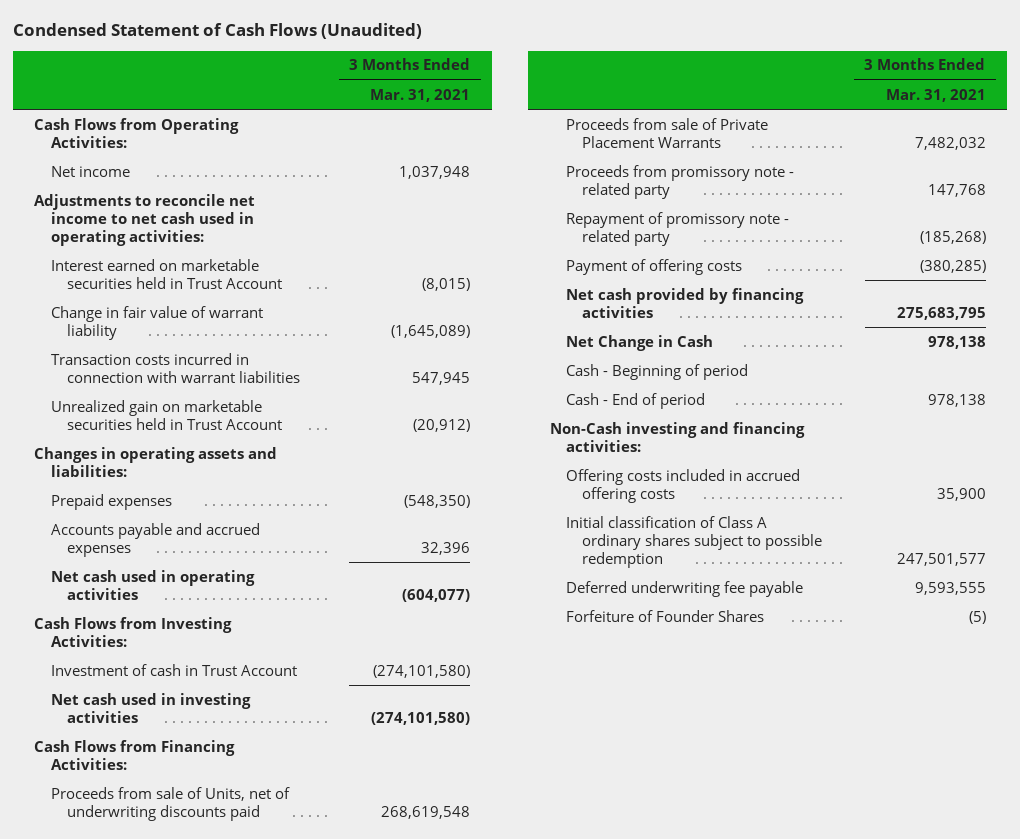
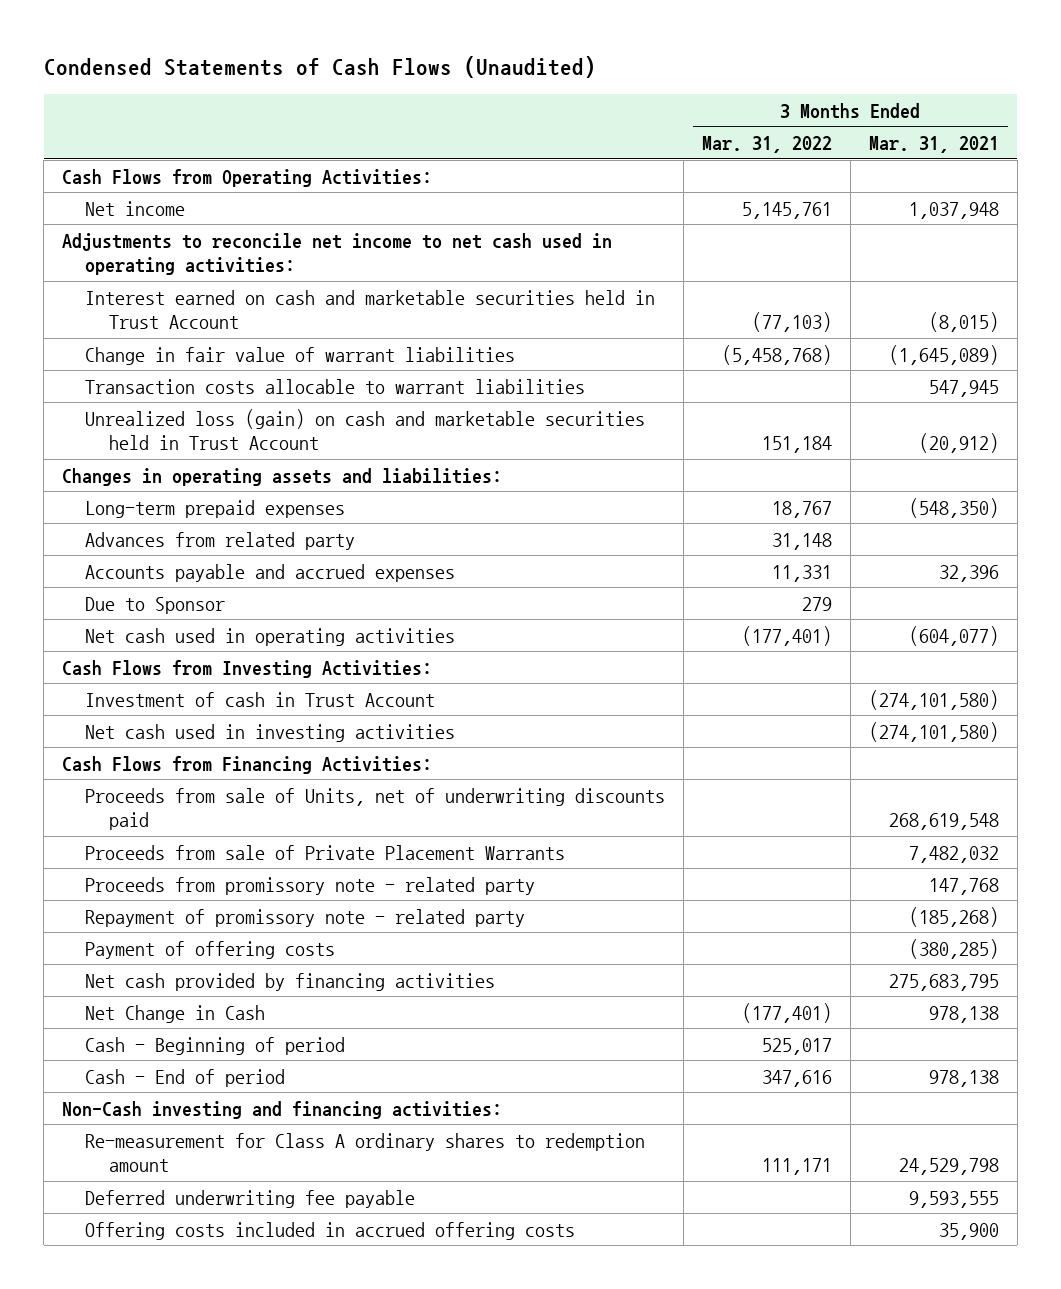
[13,22,423,39] Condensed Statement of Cash Flows (Unaudited) -> [43,56,596,79] Condensed Statements of Cash Flows (Unaudited)
none -> [702,135,833,153] Mar. 31, 2022
[50,258,282,289] Interest earned on marketable securities held in Trust Account -> [85,289,656,330] Interest earned on cash and marketable securities held in Trust Account
[50,305,263,340] Change in fair value of warrant liability -> [85,346,516,365] Change in fair value of warrant liabilities
[50,352,300,383] Transaction costs incurred in connection with warrant liabilities -> [85,378,586,394] Transaction costs allocable to warrant liabilities
[50,399,282,430] Unrealized gain on marketable securities held in Trust Account -> [85,408,646,451] Unrealized loss (gain) on cash and marketable securities held in Trust Account
[50,493,172,510] Prepaid expenses -> [85,499,346,518] Long-term prepaid expenses
none -> [85,531,356,550] Advances from related party
none -> [85,596,226,614] Due to Sponsor
[565,515,822,568] Initial classification of Class A ordinary shares subject to possible redemption -> none
none -> [85,1132,646,1173] Re-measurement for Class A ordinary shares to redemption amount
[565,609,764,622] Forfeiture of Founder Shares -> none
[565,468,800,503] Offering costs included in accrued offering costs -> [85,1221,576,1240] Offering costs included in accrued offering costs

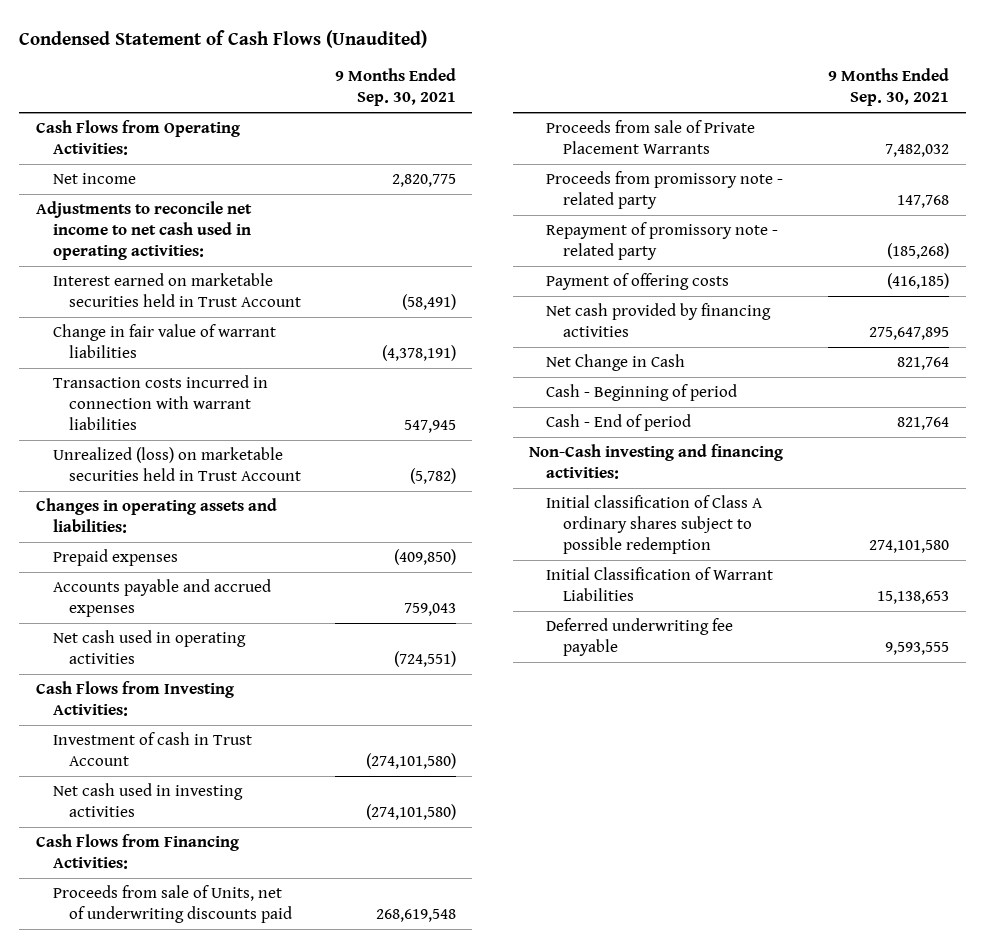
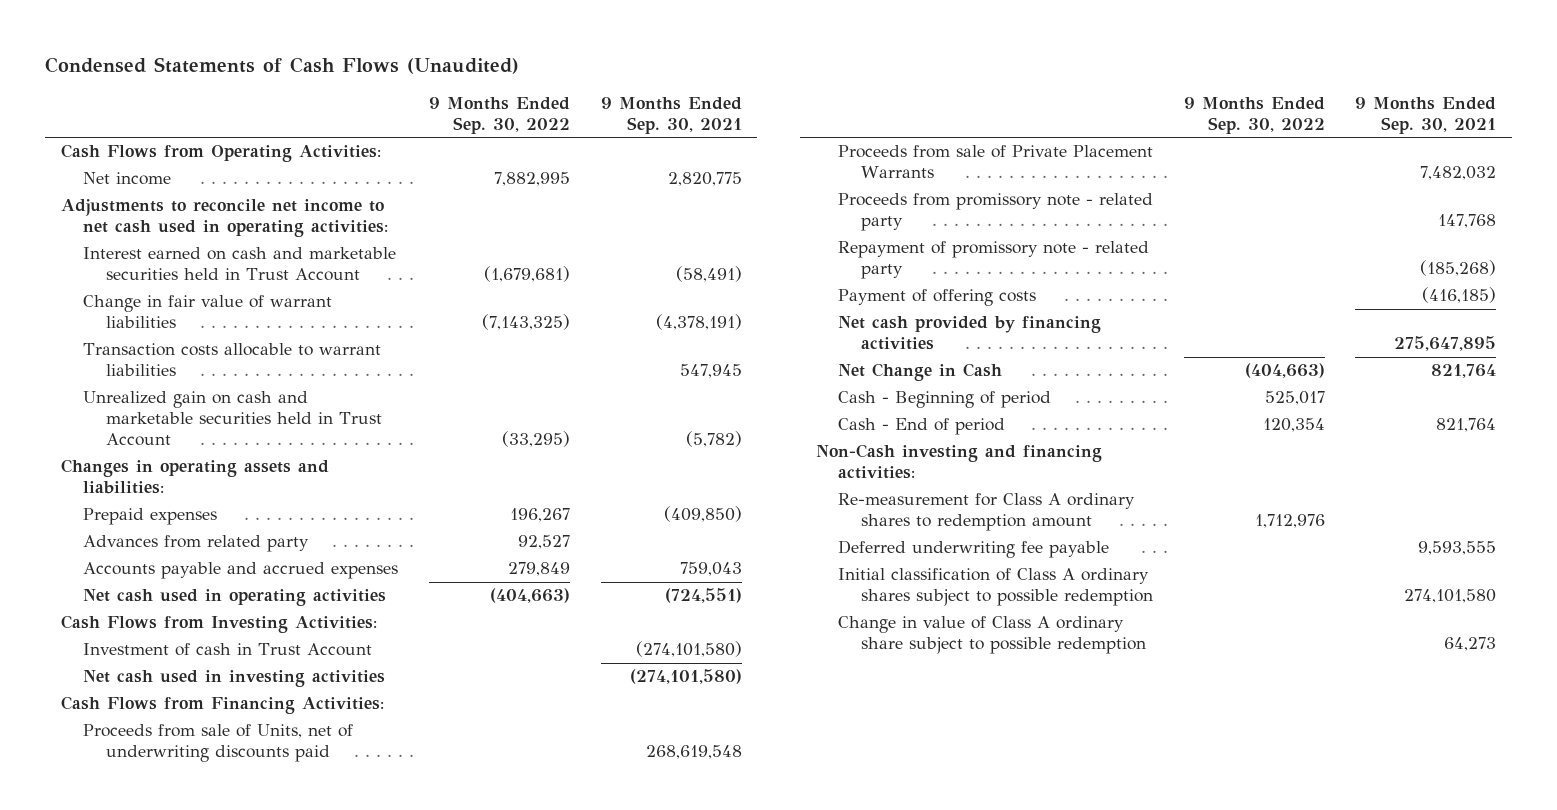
[19,29,428,48] Condensed Statement of Cash Flows (Unaudited) -> [45,57,520,75] Condensed Statements of Cash Flows (Unaudited)
none -> [428,96,570,134] 9 Months Ended Sep. 30, 2022
[52,273,302,308] Interest earned on marketable securities held in Trust Account -> [83,247,397,282] Interest earned on cash and marketable securities held in Trust Account
[52,375,268,431] Transaction costs incurred in connection with warrant liabilities -> [83,343,382,377] Transaction costs allocable to warrant liabilities
[52,447,302,482] Unrealized (loss) on marketable securities held in Trust Account -> [83,391,382,447] Unrealized gain on cash and marketable securities held in Trust Account
none -> [83,535,310,553] Advances from related party
[546,567,774,602] Initial Classification of Warrant Liabilities -> none
none -> [838,493,1136,532] Re-measurement for Class A ordinary shares to redemption amount
[546,495,764,555] Initial classification of Class A ordinary shares subject to possible redemption -> [838,568,1153,607] Initial classification of Class A ordinary shares subject to possible redemption
none -> [838,616,1146,655] Change in value of Class A ordinary share subject to possible redemption

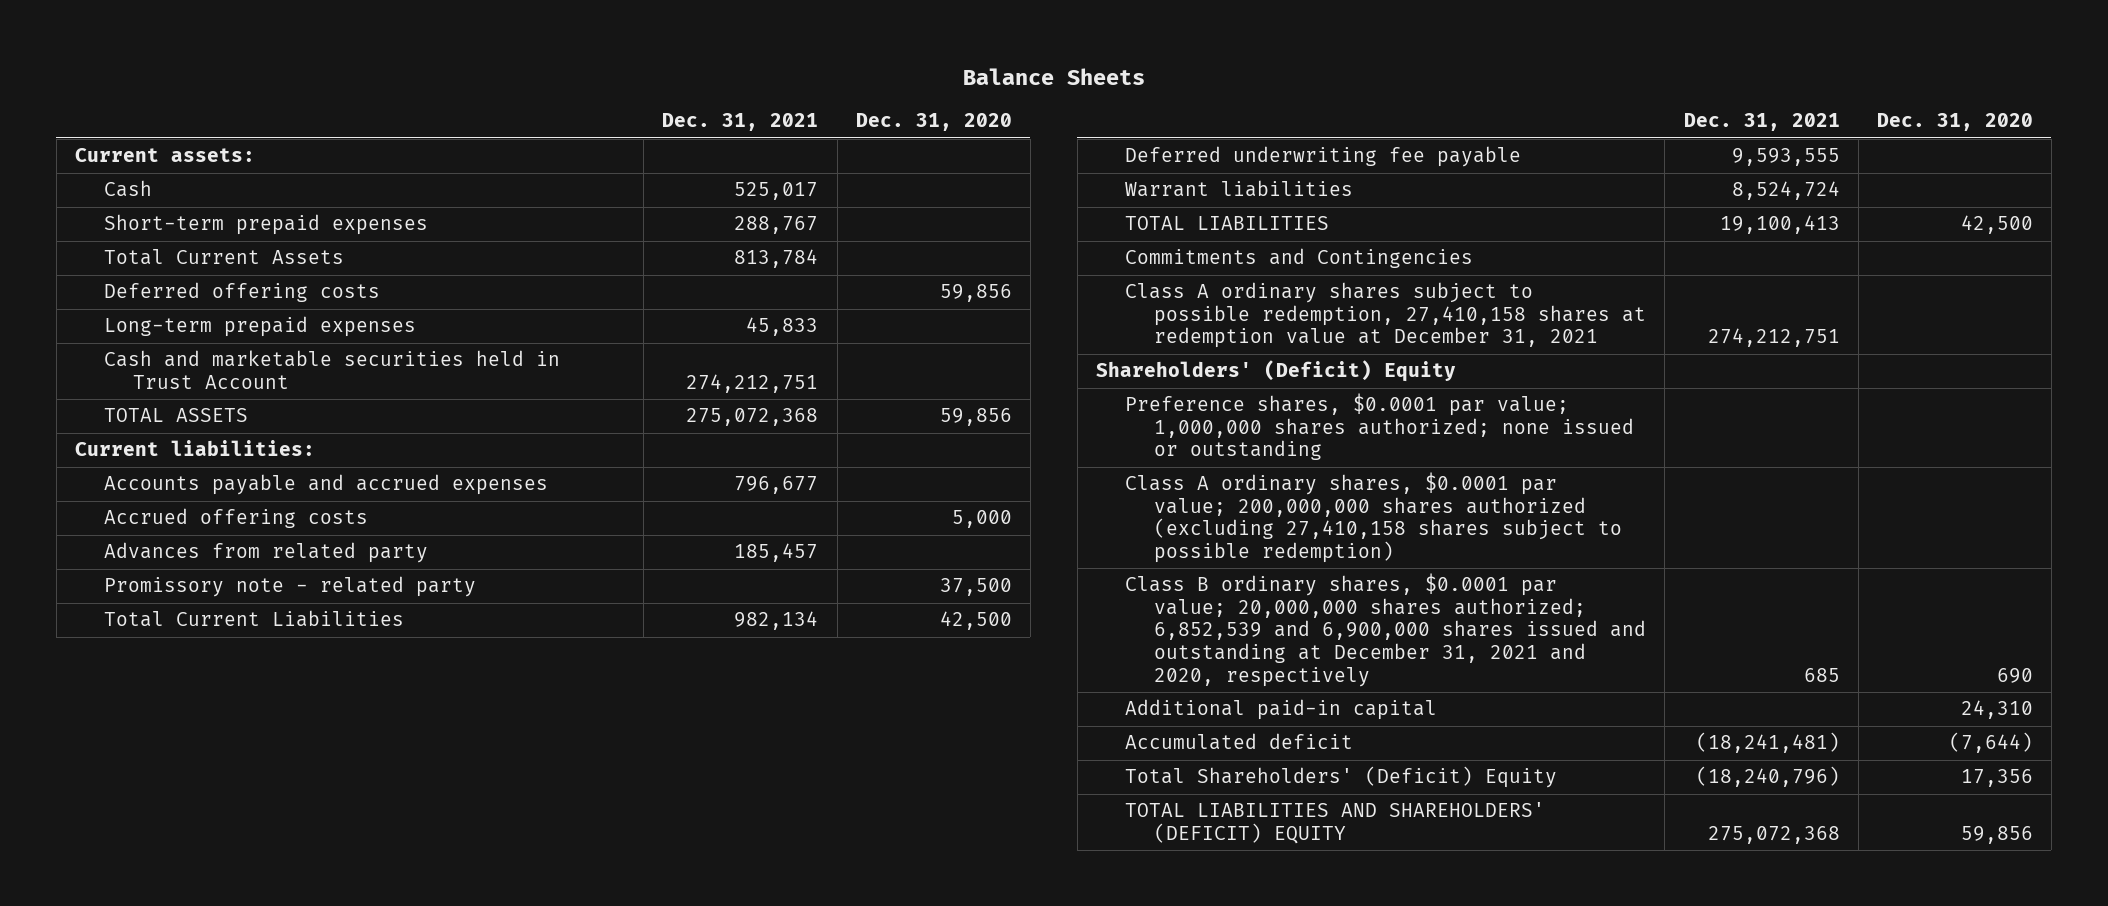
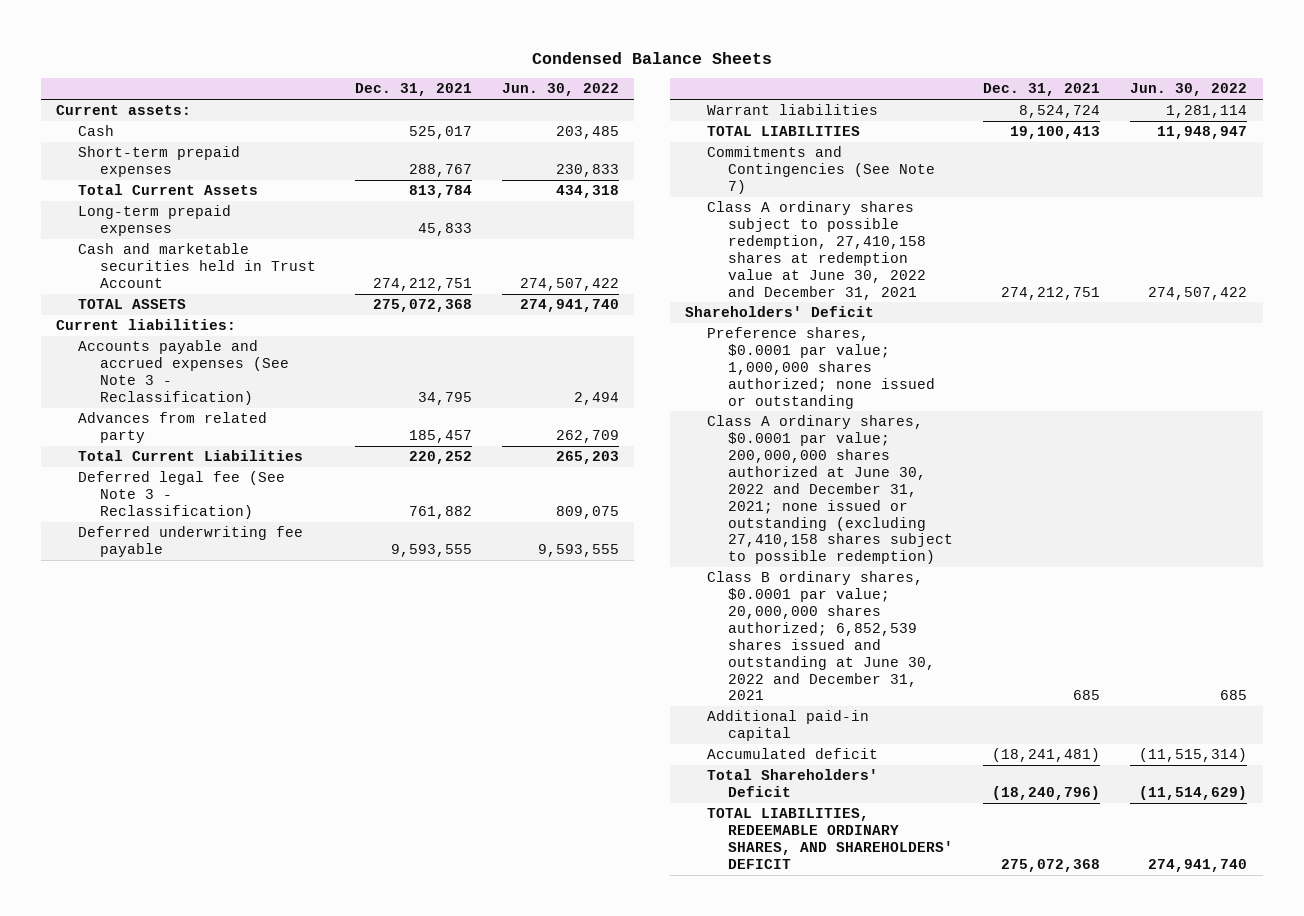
[962,68,1145,86] Balance Sheets -> [531,51,772,64] Condensed Balance Sheets
[855,113,1012,132] Dec. 31, 2020 -> none
none -> [501,83,619,97] Jun. 30, 2022
[103,282,380,303] Deferred offering costs -> none
[103,508,368,529] Accrued offering costs -> none
[103,474,548,496] Accounts payable and accrued expenses -> [77,340,289,405] Accounts payable and accrued expenses (See Note 3 - Reclassification)
[734,476,819,495] 796,677 -> [417,391,472,405] 34,795
[103,576,476,598] Promissory note - related party -> none
[734,611,819,631] 982,134 -> [408,451,472,465] 220,252
none -> [77,471,285,520] Deferred legal fee (See Note 3 - Reclassification)
[1125,248,1474,269] Commitments and Contingencies -> [706,146,936,195] Commitments and Contingencies (See Note 7)
[1125,282,1647,349] Class A ordinary shares subject to possible redemption, 27,410,158 shares at redemption value at December 31, 2021 -> [706,201,927,300] Class A ordinary shares subject to possible redemption, 27,410,158 shares at redemption value at June 30, 2022 and December 31, 2021
[1095,360,1456,383] Shareholders' (Deficit) Equity -> [685,306,875,318] Shareholders' Deficit
[1125,472,1623,563] Class A ordinary shares, $0.0001 par value; 200,000,000 shares authorized (excluding 27,410,158 shares subject to possible redemption) -> [706,415,954,565] Class A ordinary shares, $0.0001 par value; 200,000,000 shares authorized at June 30, 2022 and December 31, 2021; none issued or outstanding (excluding 27,410,158 shares subject to possible redemption)
[1125,573,1647,687] Class B ordinary shares, $0.0001 par value; 20,000,000 shares authorized; 6,852,539 and 6,900,000 shares issued and outstanding at December 31, 2021 and 2020, respectively -> [706,571,936,701] Class B ordinary shares, $0.0001 par value; 20,000,000 shares authorized; 6,852,539 shares issued and outstanding at June 30, 2022 and December 31, 2021
[1125,766,1558,789] Total Shareholders' (Deficit) Equity -> [706,769,878,798] Total Shareholders' Deficit
[1125,802,1546,844] TOTAL LIABILITIES AND SHAREHOLDERS' (DEFICIT) EQUITY -> [706,808,954,869] TOTAL LIABILITIES, REDEEMABLE ORDINARY SHARES, AND SHAREHOLDERS' DEFICIT

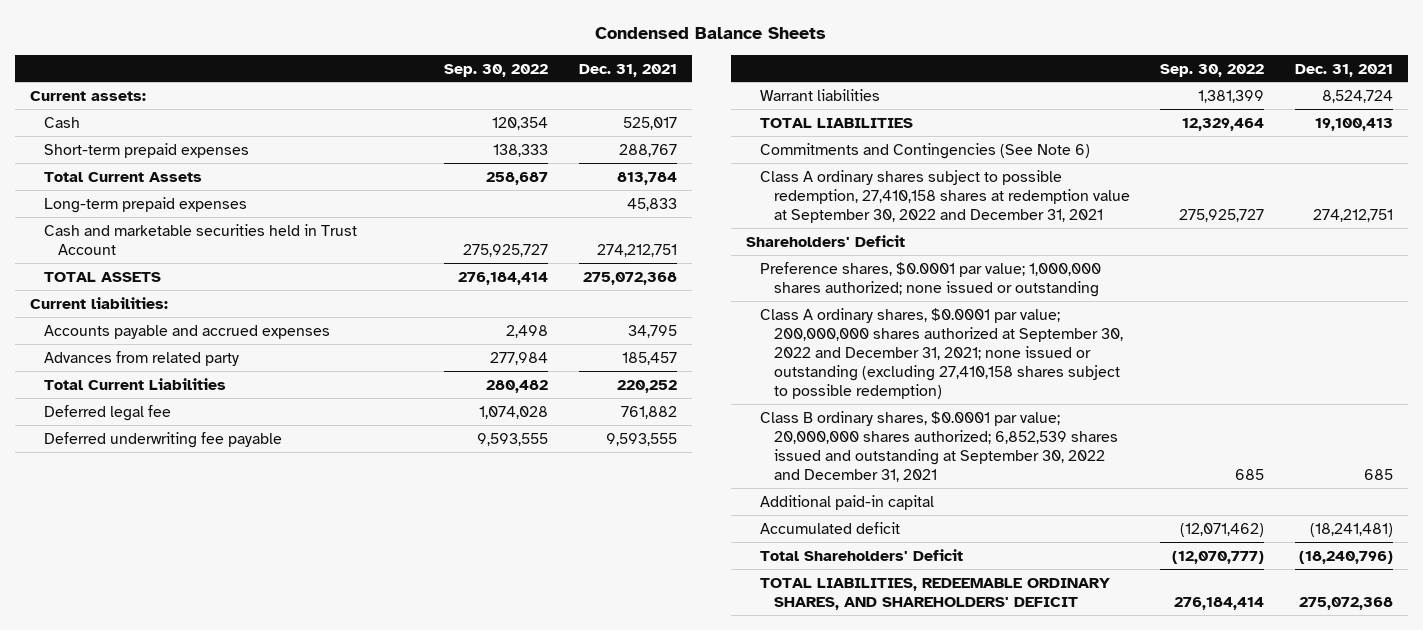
[501,83,619,97] Jun. 30, 2022 -> none
none -> [444,63,549,77] Sep. 30, 2022
[77,340,289,405] Accounts payable and accrued expenses (See Note 3 - Reclassification) -> [43,324,330,339] Accounts payable and accrued expenses
[77,471,285,520] Deferred legal fee (See Note 3 - Reclassification) -> [43,404,171,421] Deferred legal fee
[706,146,936,195] Commitments and Contingencies (See Note 7) -> [760,142,1091,159] Commitments and Contingencies (See Note 6)
[706,201,927,300] Class A ordinary shares subject to possible redemption, 27,410,158 shares at redemption value at June 30, 2022 and December 31, 2021 -> [760,169,1131,223] Class A ordinary shares subject to possible redemption, 27,410,158 shares at redemption value at September 30, 2022 and December 31, 2021
[706,415,954,565] Class A ordinary shares, $0.0001 par value; 200,000,000 shares authorized at June 30, 2022 and December 31, 2021; none issued or outstanding (excluding 27,410,158 shares subject to possible redemption) -> [760,307,1124,399] Class A ordinary shares, $0.0001 par value; 200,000,000 shares authorized at September 30, 2022 and December 31, 2021; none issued or outstanding (excluding 27,410,158 shares subject to possible redemption)
[706,571,936,701] Class B ordinary shares, $0.0001 par value; 20,000,000 shares authorized; 6,852,539 shares issued and outstanding at June 30, 2022 and December 31, 2021 -> [760,410,1119,482] Class B ordinary shares, $0.0001 par value; 20,000,000 shares authorized; 6,852,539 shares issued and outstanding at September 30, 2022 and December 31, 2021

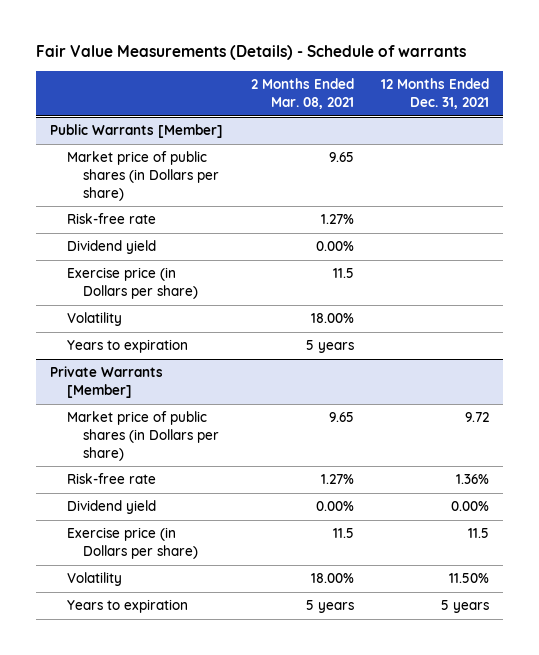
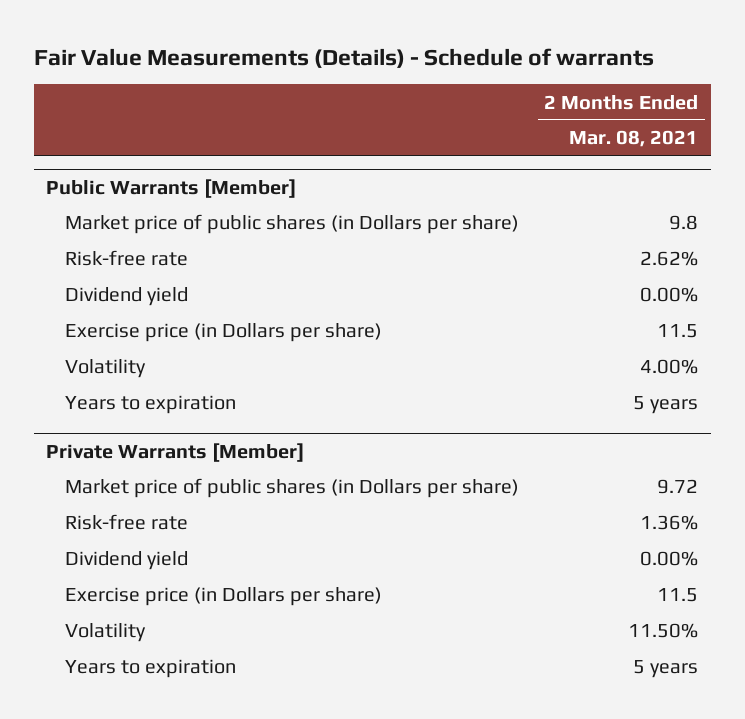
[381,78,490,109] 12 Months Ended Dec. 31, 2021 -> none
[328,152,354,163] 9.65 -> [669,215,699,231] 9.8
[320,214,354,225] 1.27% -> [640,251,699,267] 2.62%
[310,313,354,324] 18.00% -> [640,359,699,375] 4.00%
[328,412,354,423] 9.65 -> [657,479,699,495] 9.72
[320,474,354,485] 1.27% -> [640,515,699,531] 1.36%
[310,573,354,584] 18.00% -> [628,623,699,639] 11.50%

